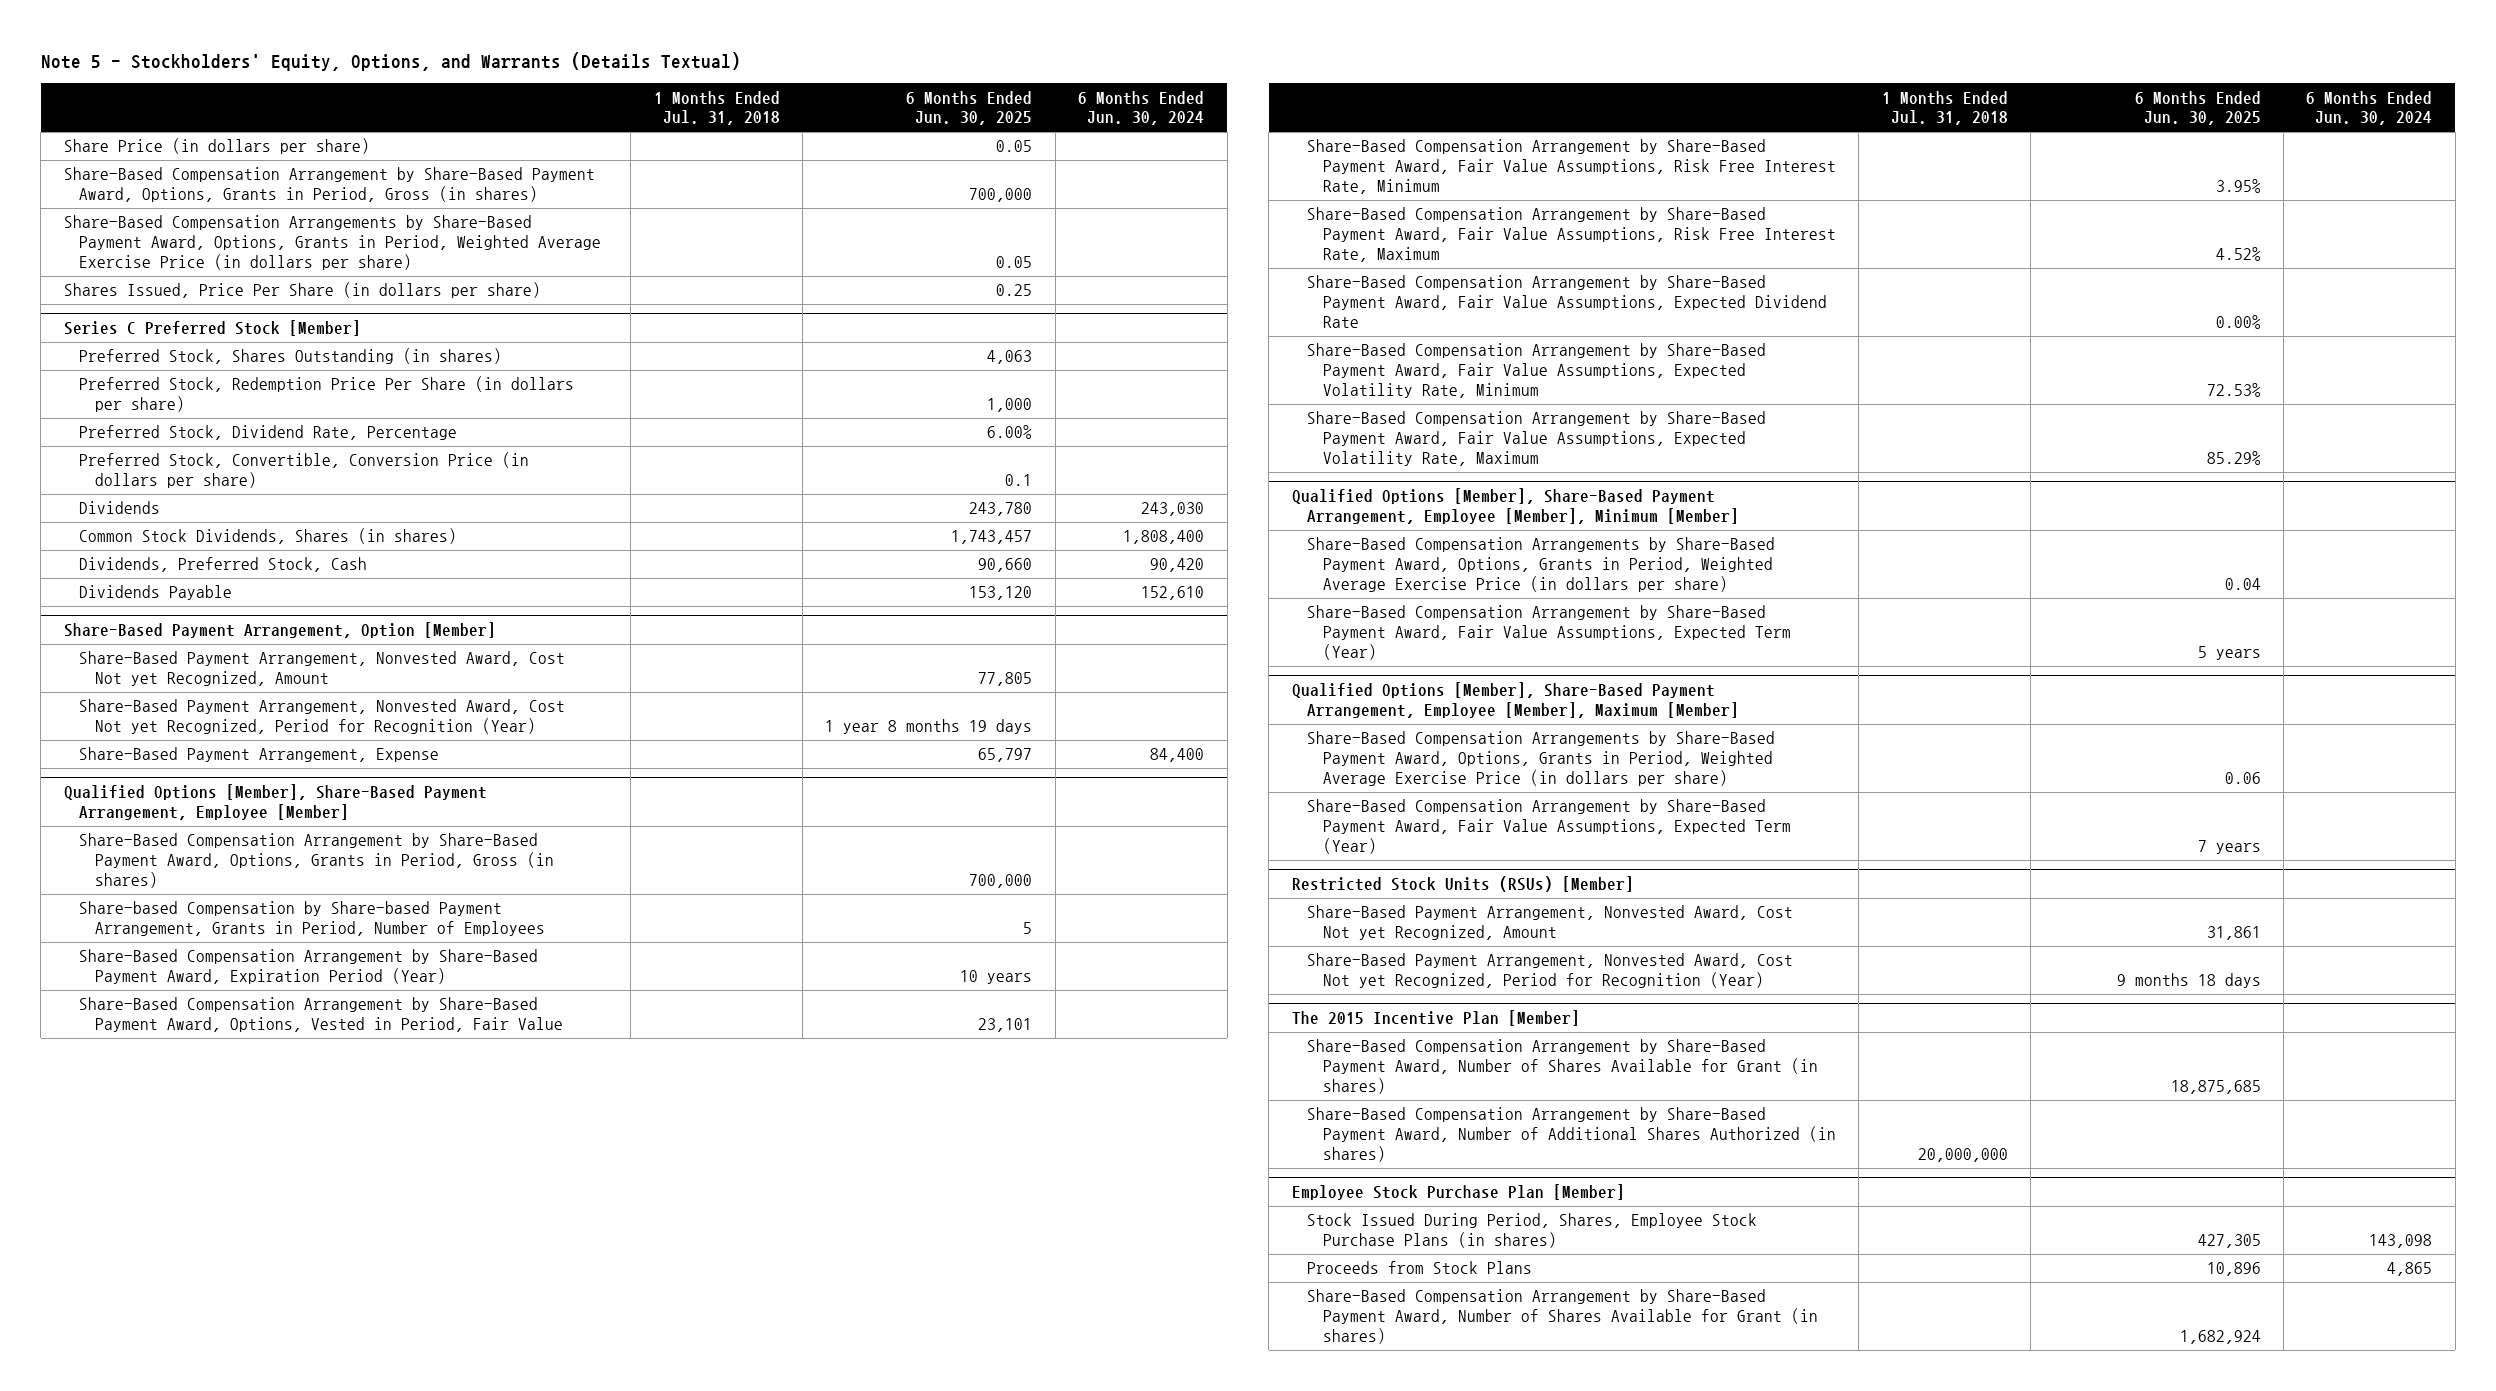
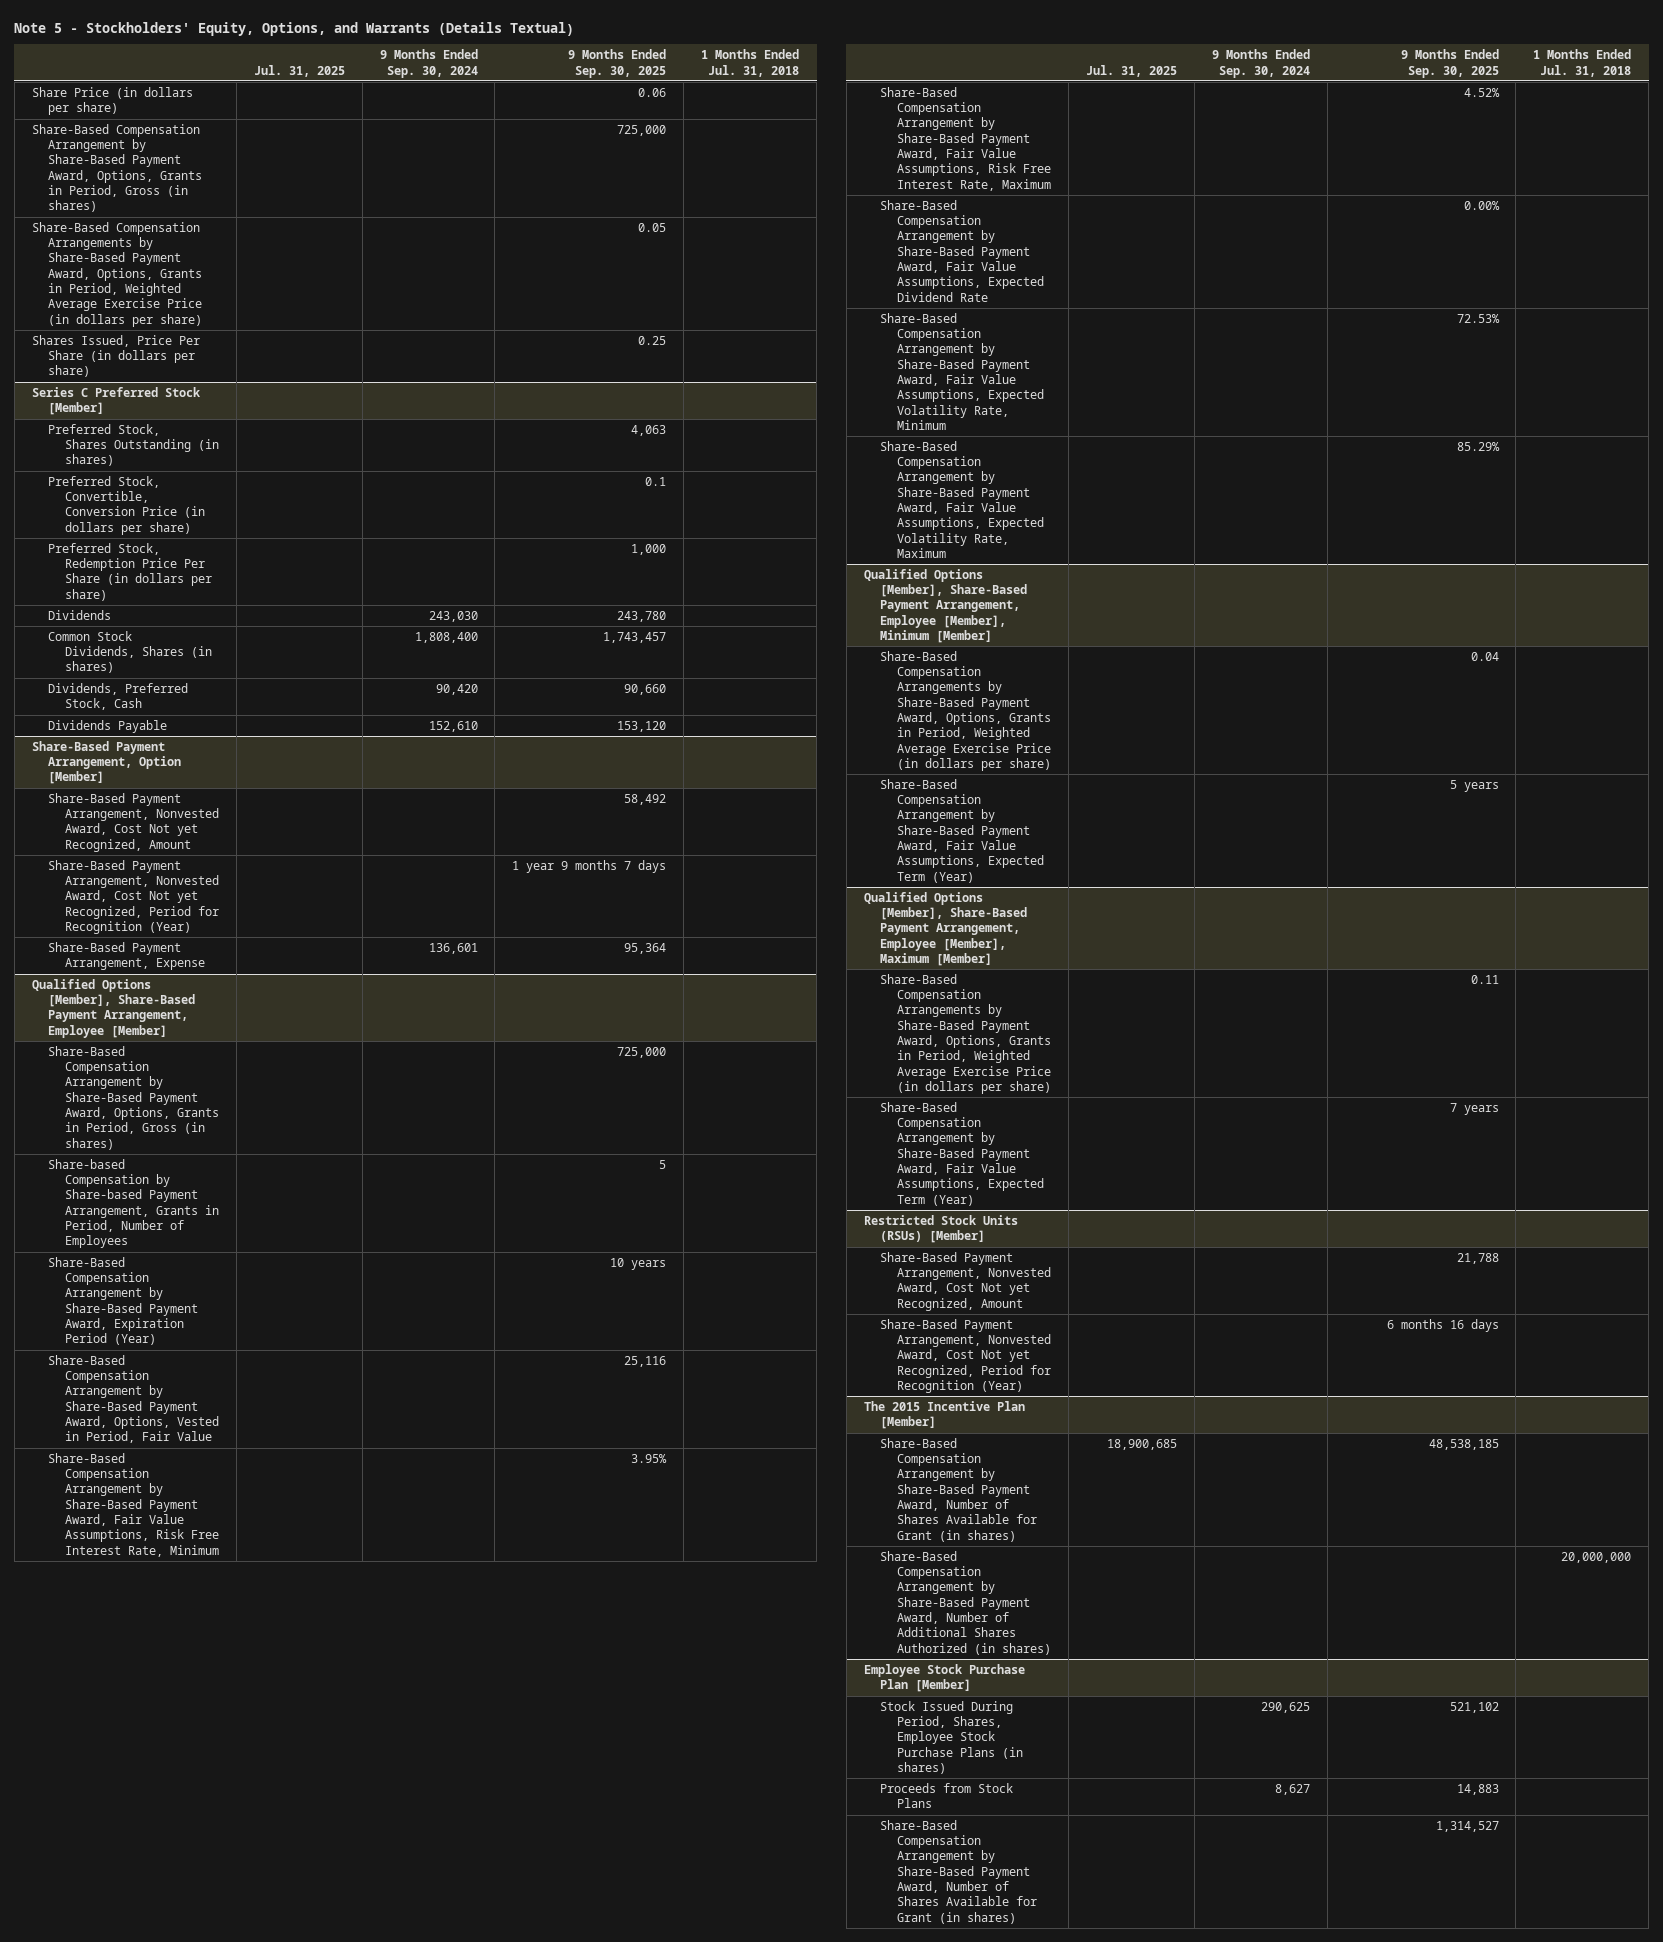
[906,90,1033,126] 6 Months Ended Jun. 30, 2025 -> none
[1078,90,1205,126] 6 Months Ended Jun. 30, 2024 -> none
none -> [253,64,345,77] Jul. 31, 2025
none -> [379,49,478,78] 9 Months Ended Sep. 30, 2024
none -> [568,49,667,78] 9 Months Ended Sep. 30, 2025
[79,425,458,441] Preferred Stock, Dividend Rate, Percentage -> none
[79,376,575,413] Preferred Stock, Redemption Price Per Share (in dollars per share) -> [48,542,212,601] Preferred Stock, Redemption Price Per Share (in dollars per share)

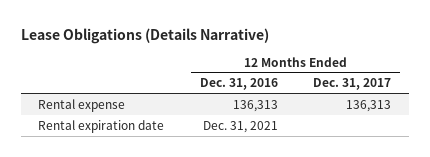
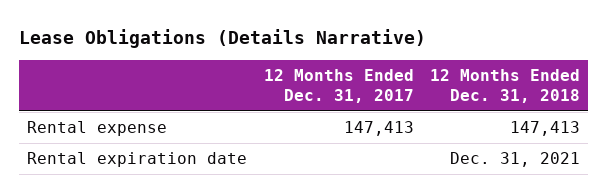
[199,78,278,91] Dec. 31, 2016 -> none
none -> [430,69,581,104] 12 Months Ended Dec. 31, 2018
[346,99,392,112] 136,313 -> [343,121,414,137] 147,413

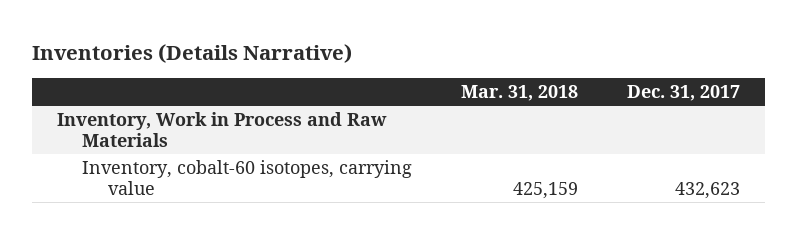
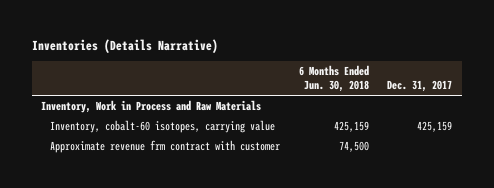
[461,85,579,102] Mar. 31, 2018 -> none
none -> [298,65,369,93] 6 Months Ended Jun. 30, 2018
[675,182,741,200] 432,623 -> [417,121,453,133] 425,159
none -> [50,140,281,154] Approximate revenue frm contract with customer

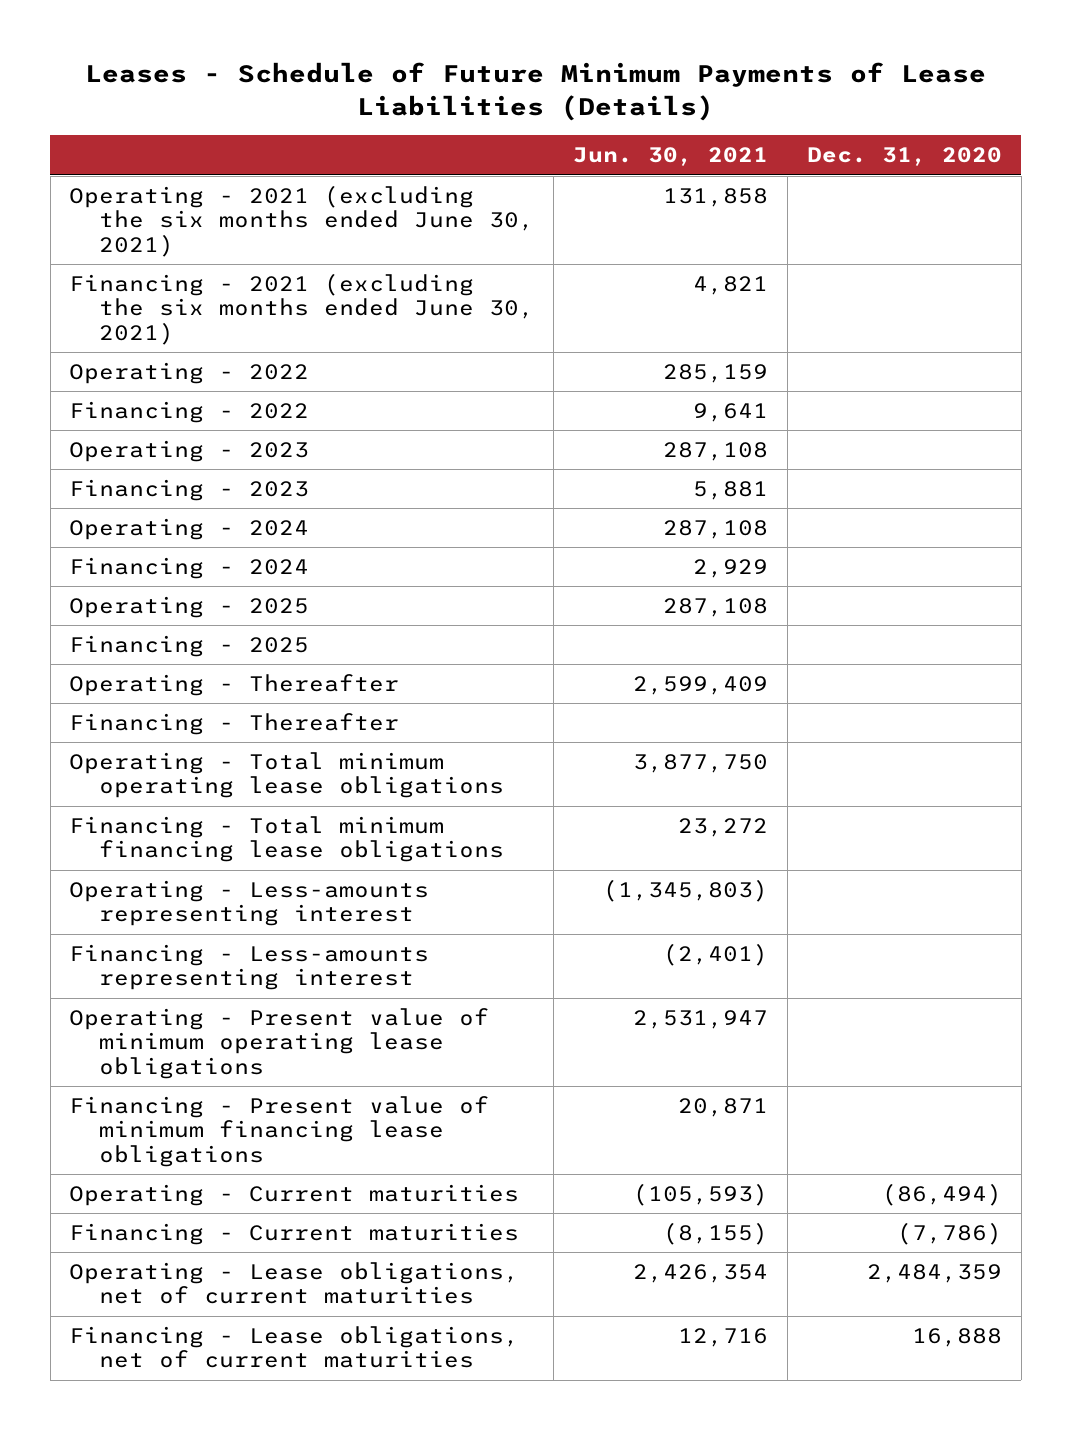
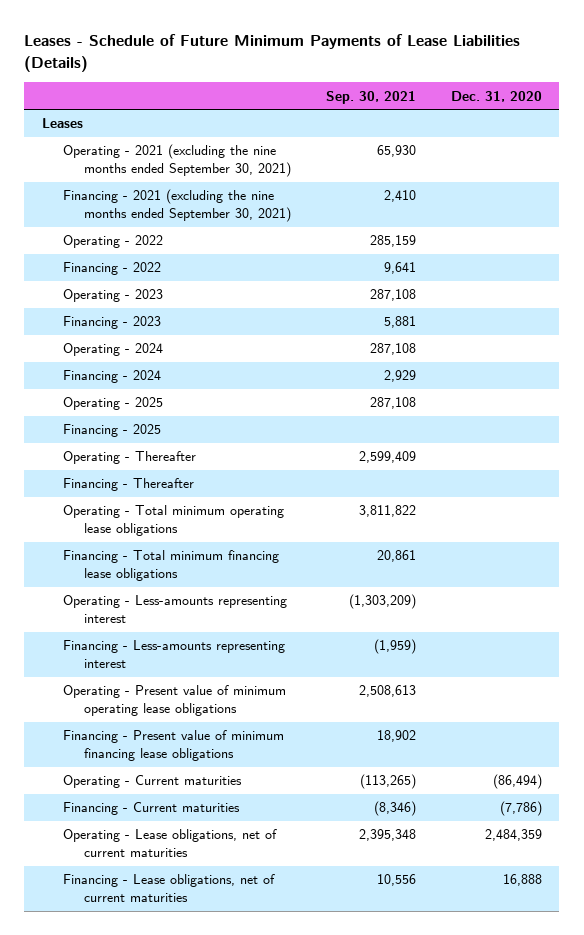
[573,147,769,167] Jun. 30, 2021 -> none
none -> [325,90,416,104] Sep. 30, 2021
none -> [41,118,83,129] Leases
[69,184,535,257] Operating - 2021 (excluding the six months ended June 30, 2021) -> [62,144,291,177] Operating - 2021 (excluding the nine months ended September 30, 2021)
[69,272,535,345] Financing - 2021 (excluding the six months ended June 30, 2021) -> [62,189,291,222] Financing - 2021 (excluding the nine months ended September 30, 2021)

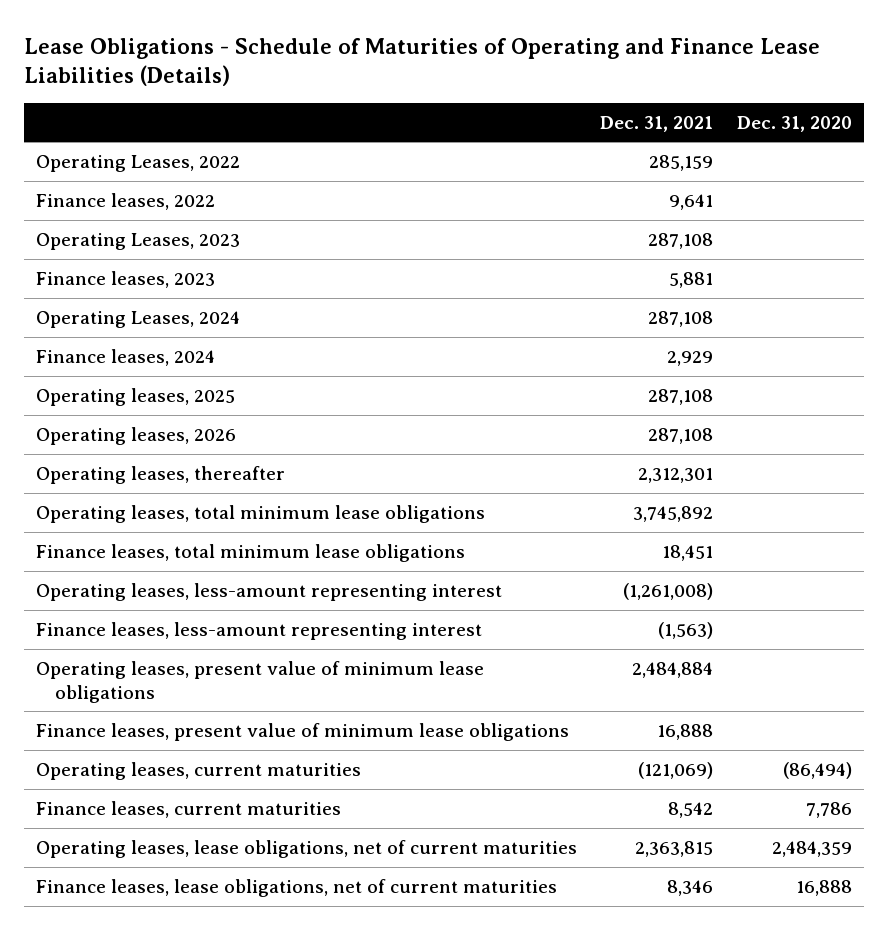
[24,34,521,73] Leases - Schedule of Future Minimum Payments of Lease Liabilities (Details) -> [23,37,820,87] Lease Obligations - Schedule of Maturities of Operating and Finance Lease Liabilities (Details)
[325,90,416,104] Sep. 30, 2021 -> none
none -> [600,115,714,132] Dec. 31, 2021
[41,118,83,129] Leases -> none
[62,370,161,384] Financing - 2024 -> none
[62,424,161,438] Financing - 2025 -> none
[62,478,194,492] Financing - Thereafter -> none
[62,144,291,177] Operating - 2021 (excluding the nine months ended September 30, 2021) -> [35,154,240,172] Operating Leases, 2022
[62,189,291,222] Financing - 2021 (excluding the nine months ended September 30, 2021) -> [35,192,215,210] Finance leases, 2022
[62,235,163,249] Operating - 2022 -> [35,232,240,250] Operating Leases, 2023
[62,262,161,276] Financing - 2022 -> [35,270,215,288] Finance leases, 2023
[62,289,163,303] Operating - 2023 -> [35,310,240,328] Operating Leases, 2024
[62,316,161,330] Financing - 2023 -> [35,348,215,366] Finance leases, 2024
[62,343,163,357] Operating - 2024 -> [35,387,235,406] Operating leases, 2025
[62,397,163,411] Operating - 2025 -> [35,426,236,445] Operating leases, 2026
[62,451,196,465] Operating - Thereafter -> [35,465,285,484] Operating leases, thereafter
[62,505,284,536] Operating - Total minimum operating lease obligations -> [35,504,485,523] Operating leases, total minimum lease obligations
[62,550,279,581] Financing - Total minimum financing lease obligations -> [35,543,465,562] Finance leases, total minimum lease obligations
[62,595,287,623] Operating - Less-amounts representing interest -> [35,582,502,601] Operating leases, less-amount representing interest
[62,640,285,668] Financing - Less-amounts representing interest -> [35,621,482,640] Finance leases, less-amount representing interest
[62,685,286,716] Operating - Present value of minimum operating lease obligations -> [35,660,484,703] Operating leases, present value of minimum lease obligations
[62,730,284,761] Financing - Present value of minimum financing lease obligations -> [35,722,569,741] Finance leases, present value of minimum lease obligations
[62,775,242,789] Operating - Current maturities -> [35,761,361,780] Operating leases, current maturities
[62,802,240,816] Financing - Current maturities -> [35,800,341,818] Finance leases, current maturities
[499,801,542,817] (7,786) -> [805,801,852,818] 7,786
[62,829,277,857] Operating - Lease obligations, net of current maturities -> [35,839,577,858] Operating leases, lease obligations, net of current maturities
[62,874,275,902] Financing - Lease obligations, net of current maturities -> [35,878,557,897] Finance leases, lease obligations, net of current maturities

